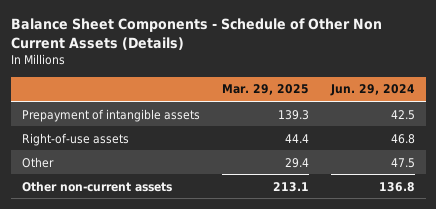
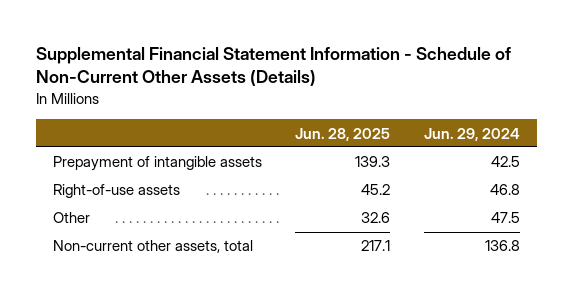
[10,18,382,51] Balance Sheet Components - Schedule of Other Non Current Assets (Details) -> [36,46,512,87] Supplemental Financial Statement Information - Schedule of Non-Current Other Assets (Details)
[221,84,309,96] Mar. 29, 2025 -> none
none -> [295,127,391,141] Jun. 28, 2025
[21,180,172,192] Other non-current assets -> [53,240,254,254] Non-current other assets, total

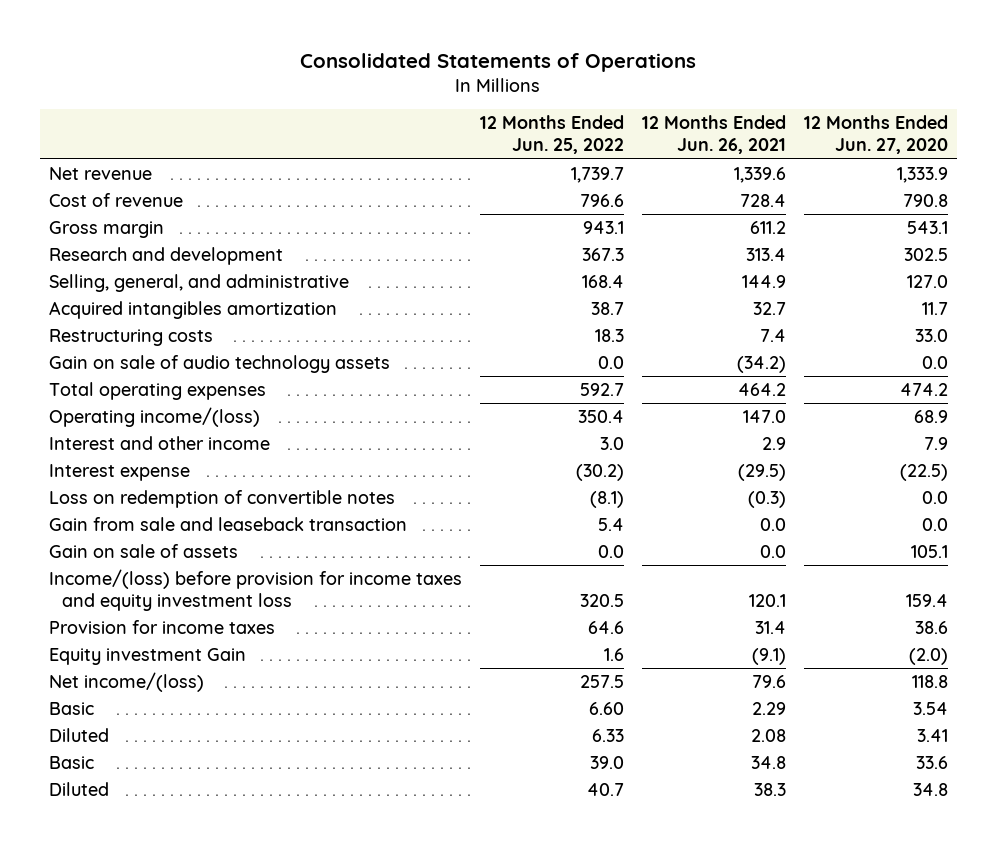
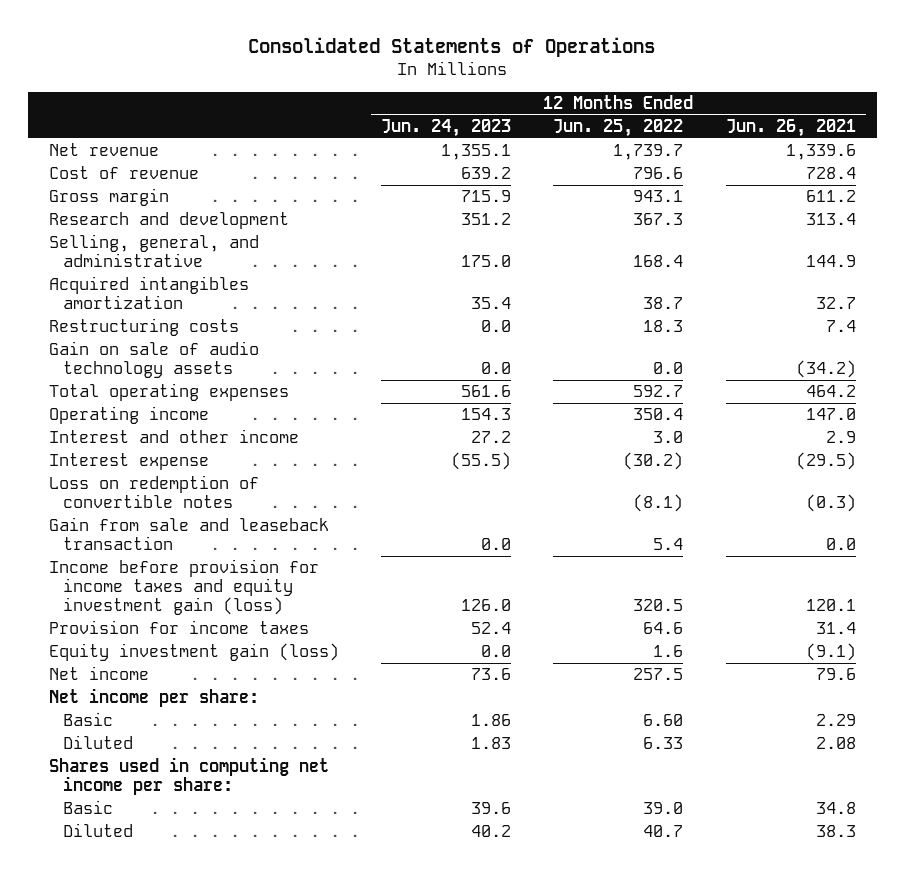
[803,115,948,155] 12 Months Ended Jun. 27, 2020 -> none
none -> [381,119,512,138] Jun. 24, 2023
[48,406,260,427] Operating income/(loss) -> [48,406,209,425] Operating income
[48,543,238,558] Gain on sale of assets -> none
[48,568,462,612] Income/(loss) before provision for income taxes and equity investment loss -> [48,559,319,616] Income before provision for income taxes and equity investment gain (loss)
[48,647,246,665] Equity investment Gain -> [48,643,339,662] Equity investment gain (loss)
[48,671,204,692] Net income/(loss) -> [48,666,149,681] Net income
none -> [48,688,259,708] Net income per share:
none -> [48,757,329,796] Shares used in computing net income per share:

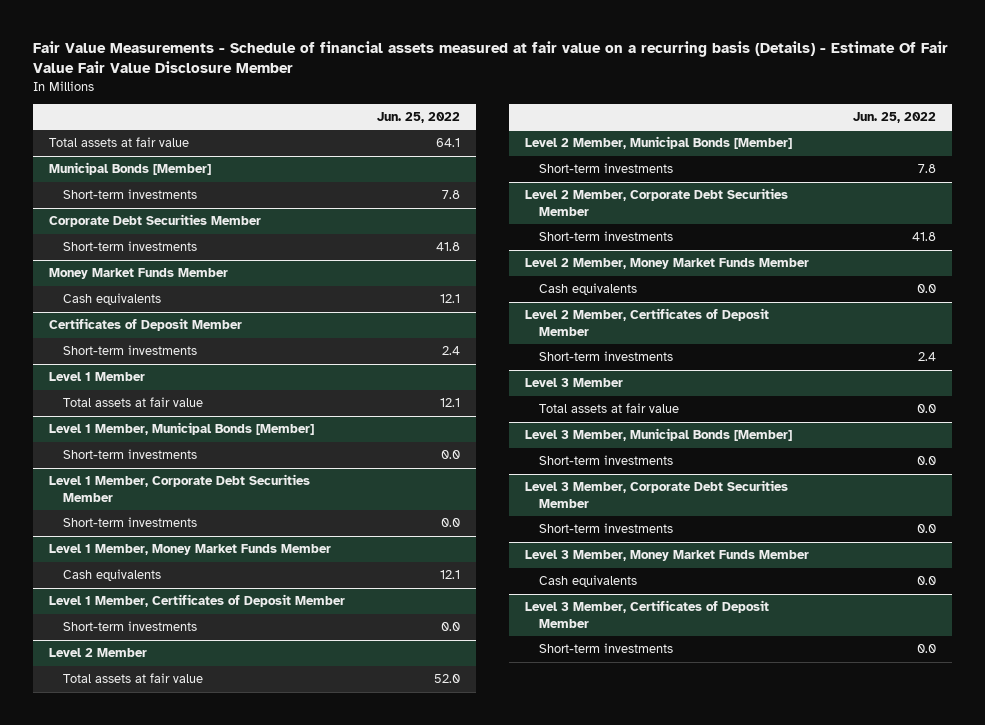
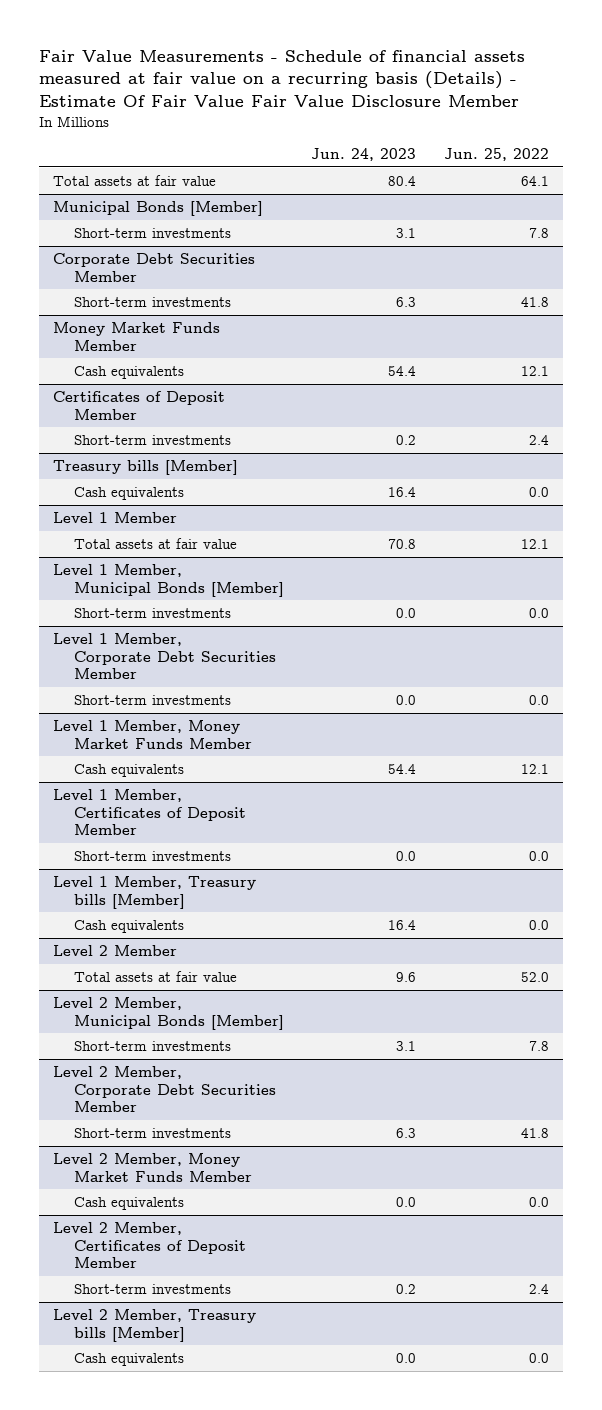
none -> [311,148,417,162] Jun. 24, 2023
none -> [52,459,238,475] Treasury bills [Member]
none -> [73,486,184,500] Cash equivalents
none -> [52,875,256,909] Level 1 Member, Treasury bills [Member]
none -> [73,919,184,933] Cash equivalents
[524,378,623,388] Level 3 Member -> none
[538,403,679,414] Total assets at fair value -> none
[524,428,792,442] Level 3 Member, Municipal Bonds [Member] -> none
[538,455,673,466] Short-term investments -> none
[524,480,788,508] Level 3 Member, Corporate Debt Securities Member -> none
[538,523,673,534] Short-term investments -> none
[524,550,809,562] Level 3 Member, Money Market Funds Member -> none
none -> [52,1308,256,1342] Level 2 Member, Treasury bills [Member]
[524,600,769,628] Level 3 Member, Certificates of Deposit Member -> none
[538,643,673,654] Short-term investments -> none

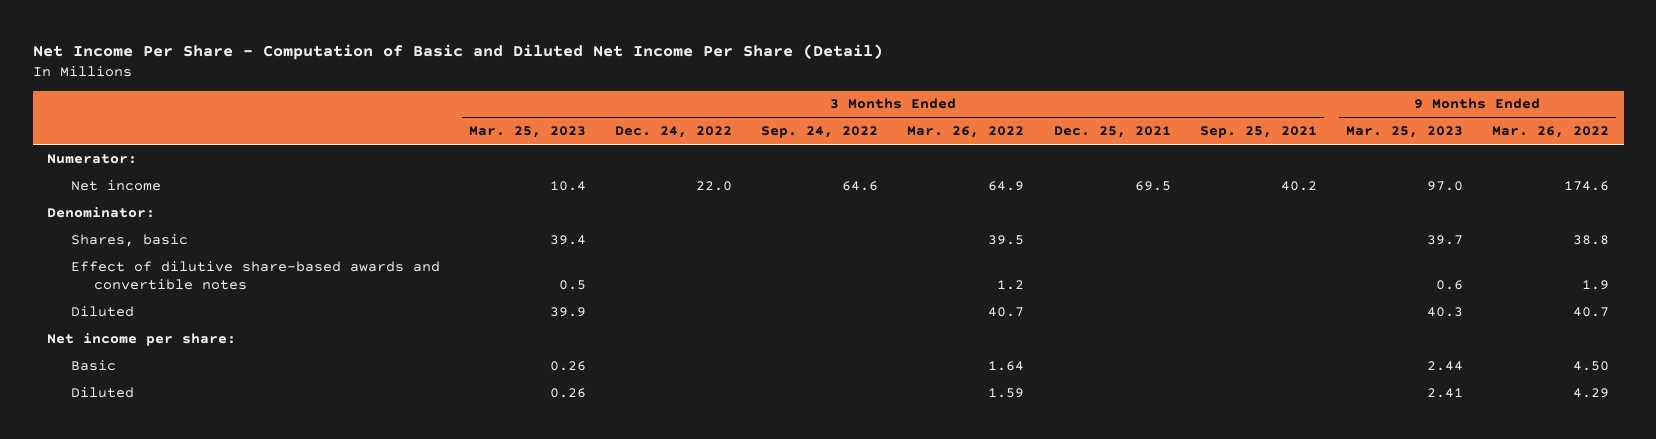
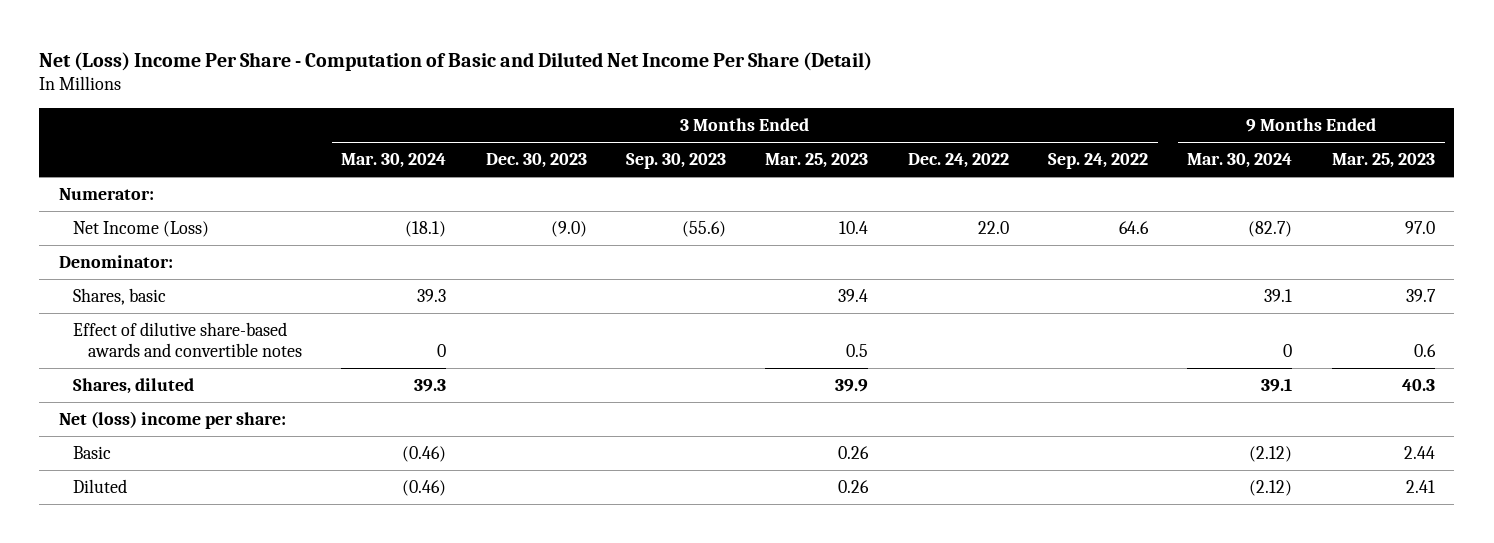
[32,43,883,60] Net Income Per Share - Computation of Basic and Diluted Net Income Per Share (Detail) -> [39,51,873,71] Net (Loss) Income Per Share - Computation of Basic and Diluted Net Income Per Share (Detail)
[907,126,1025,139] Mar. 26, 2022 -> none
[1053,126,1171,139] Dec. 25, 2021 -> none
[1199,126,1317,139] Sep. 25, 2021 -> none
[1492,126,1610,139] Mar. 26, 2022 -> none
none -> [341,153,447,169] Mar. 30, 2024
none -> [485,153,587,169] Dec. 30, 2023
none -> [626,153,727,170] Sep. 30, 2023
none -> [1187,153,1293,169] Mar. 30, 2024
[70,179,161,191] Net income -> [73,221,210,238] Net Income (Loss)
[70,305,134,317] Diluted -> [73,378,195,395] Shares, diluted
[47,332,237,346] Net income per share: -> [58,411,286,430] Net (loss) income per share:

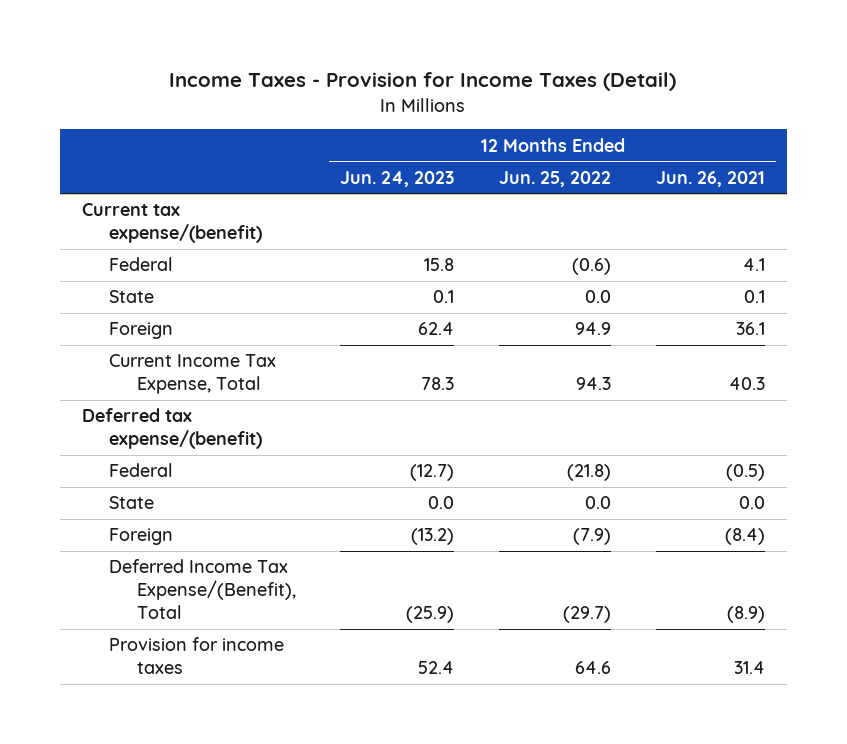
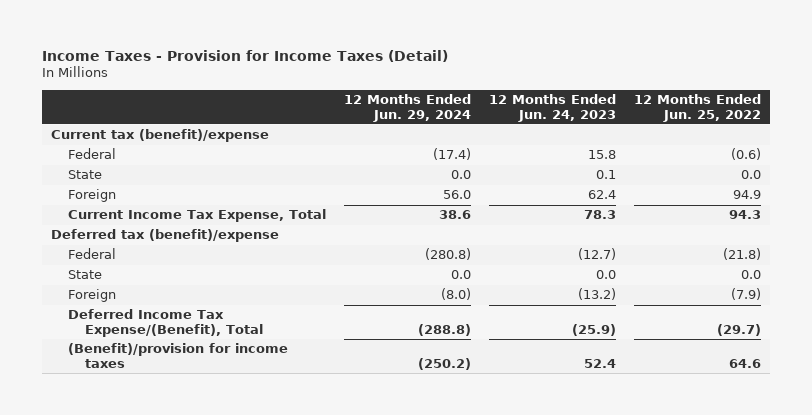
[655,170,765,187] Jun. 26, 2021 -> none
none -> [343,93,471,122] 12 Months Ended Jun. 29, 2024
[81,203,263,244] Current tax expense/(benefit) -> [50,129,269,143] Current tax (benefit)/expense
[81,408,263,450] Deferred tax expense/(benefit) -> [50,229,279,243] Deferred tax (benefit)/expense
[109,637,285,675] Provision for income taxes -> [67,343,288,368] (Benefit)/provision for income taxes

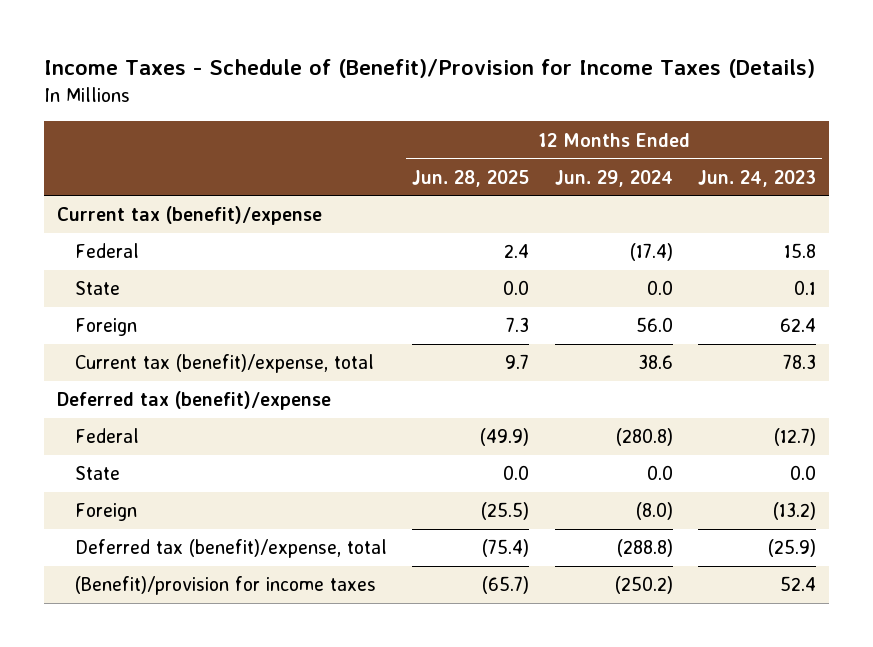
[41,49,448,62] Income Taxes - Provision for Income Taxes (Detail) -> [44,58,816,78] Income Taxes - Schedule of (Benefit)/Provision for Income Taxes (Details)
[634,93,762,122] 12 Months Ended Jun. 25, 2022 -> none
none -> [412,169,530,187] Jun. 28, 2025
[67,209,326,223] Current Income Tax Expense, Total -> [75,354,375,374] Current tax (benefit)/expense, total
[67,309,263,337] Deferred Income Tax Expense/(Benefit), Total -> [75,539,388,559] Deferred tax (benefit)/expense, total

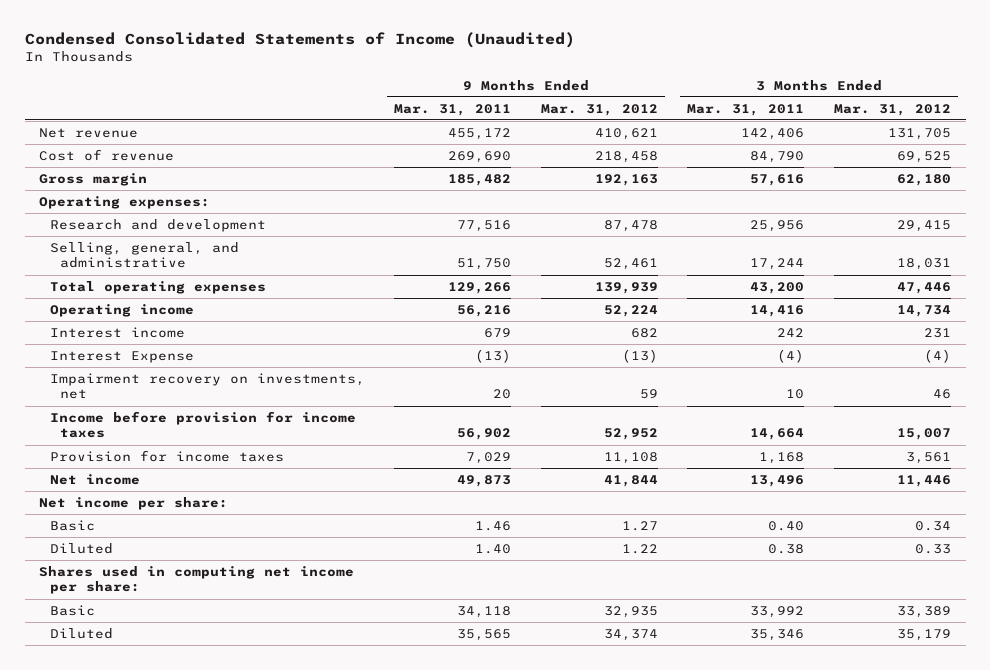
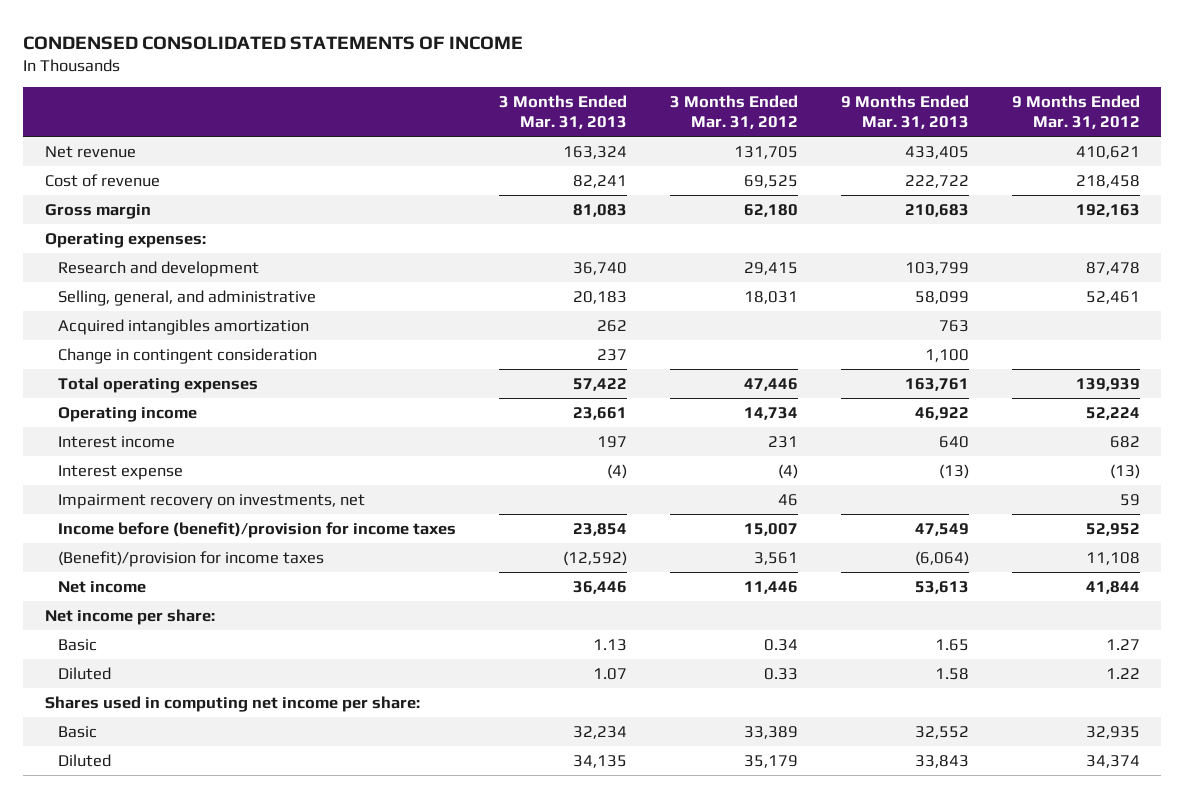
[24,32,575,49] Condensed Consolidated Statements of Income (Unaudited) -> [23,35,524,50] CONDENSED CONSOLIDATED STATEMENTS OF INCOME
[394,103,512,116] Mar. 31, 2011 -> none
[687,103,805,116] Mar. 31, 2011 -> none
none -> [499,95,628,129] 3 Months Ended Mar. 31, 2013
none -> [840,95,969,129] 9 Months Ended Mar. 31, 2013
none -> [58,319,310,336] Acquired intangibles amortization
none -> [58,348,318,365] Change in contingent consideration
[49,350,194,363] Interest Expense -> [58,465,184,481] Interest expense
[49,410,356,439] Income before provision for income taxes -> [58,522,457,539] Income before (benefit)/provision for income taxes
[49,449,284,462] Provision for income taxes -> [58,551,325,568] (Benefit)/provision for income taxes

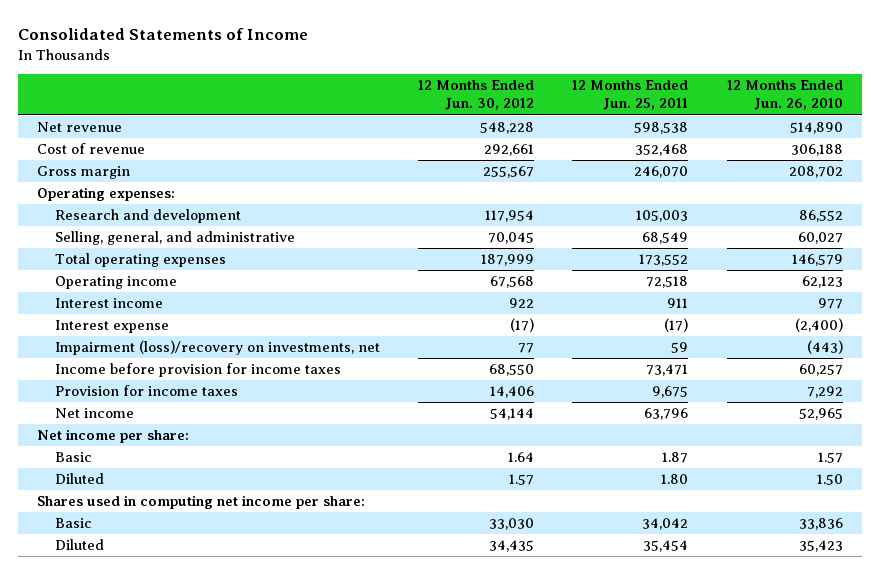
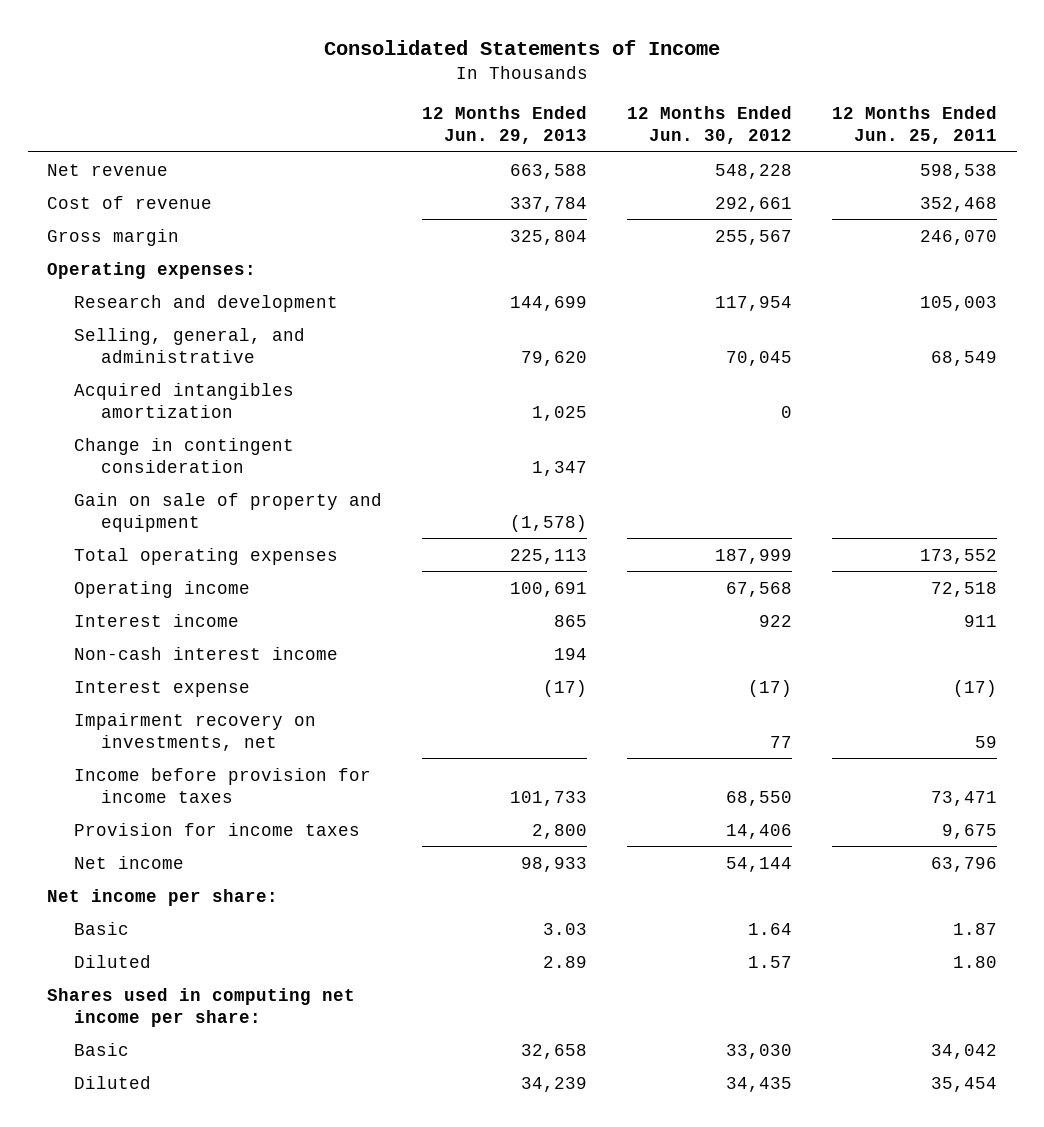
[726,80,843,111] 12 Months Ended Jun. 26, 2010 -> none
none -> [422,106,588,145] 12 Months Ended Jun. 29, 2013
none -> [74,382,295,418] Acquired intangibles amortization
none -> [74,437,295,473] Change in contingent consideration
none -> [74,492,383,532] Gain on sale of property and equipment
none -> [74,646,339,660] Non-cash interest income
[54,340,380,356] Impairment (loss)/recovery on investments, net -> [74,712,317,751] Impairment recovery on investments, net

